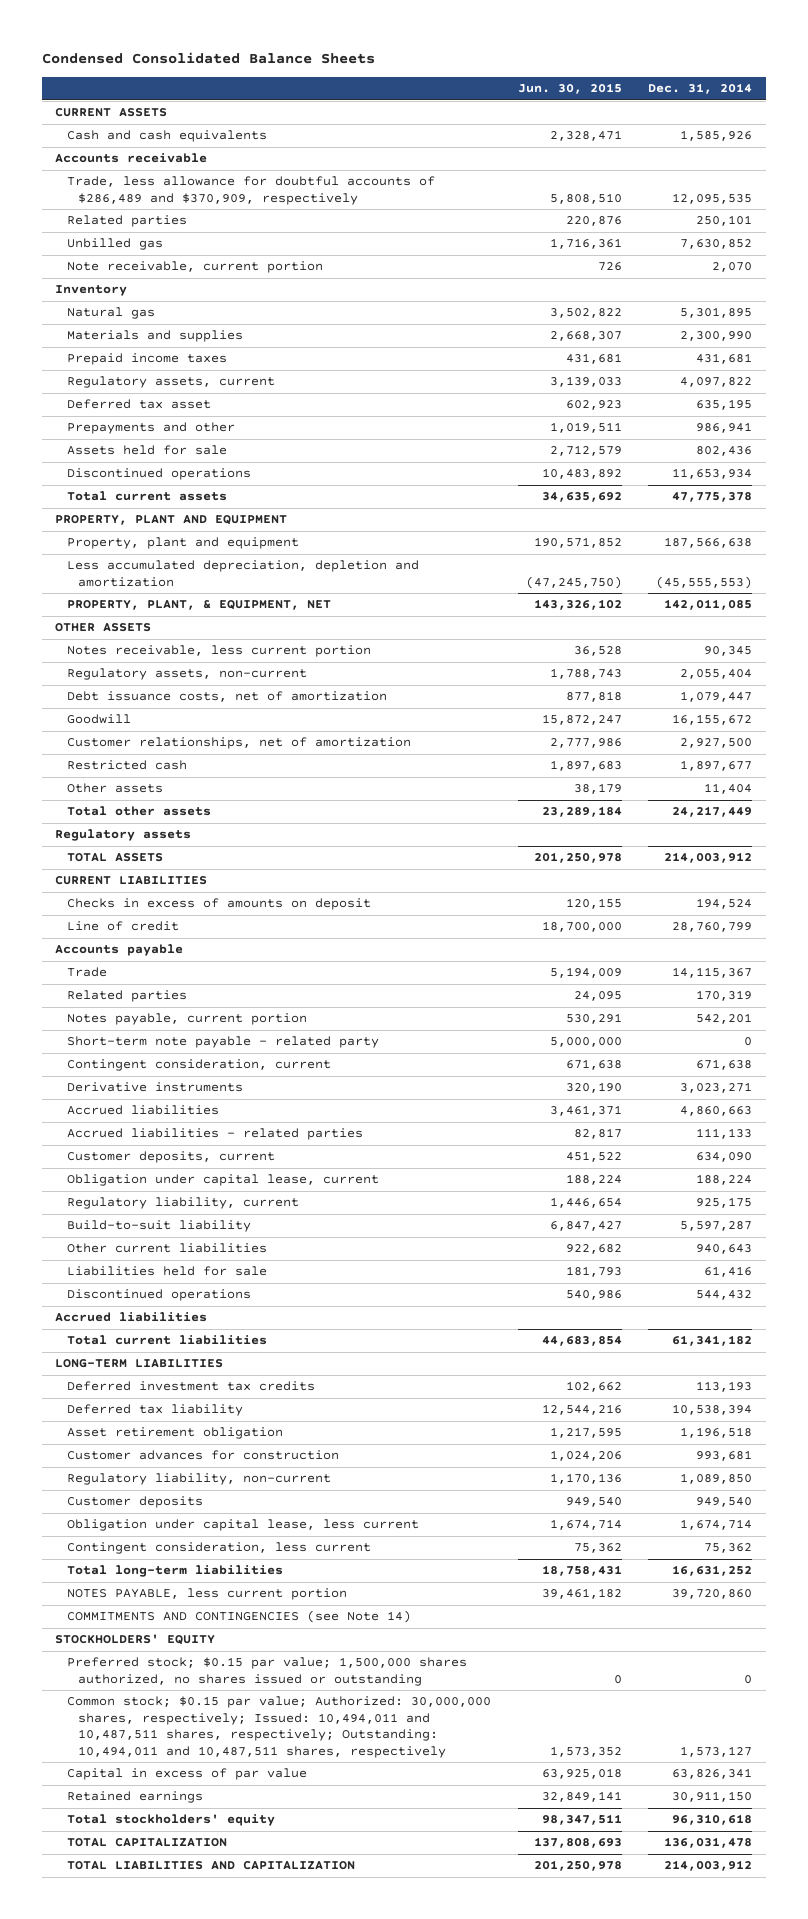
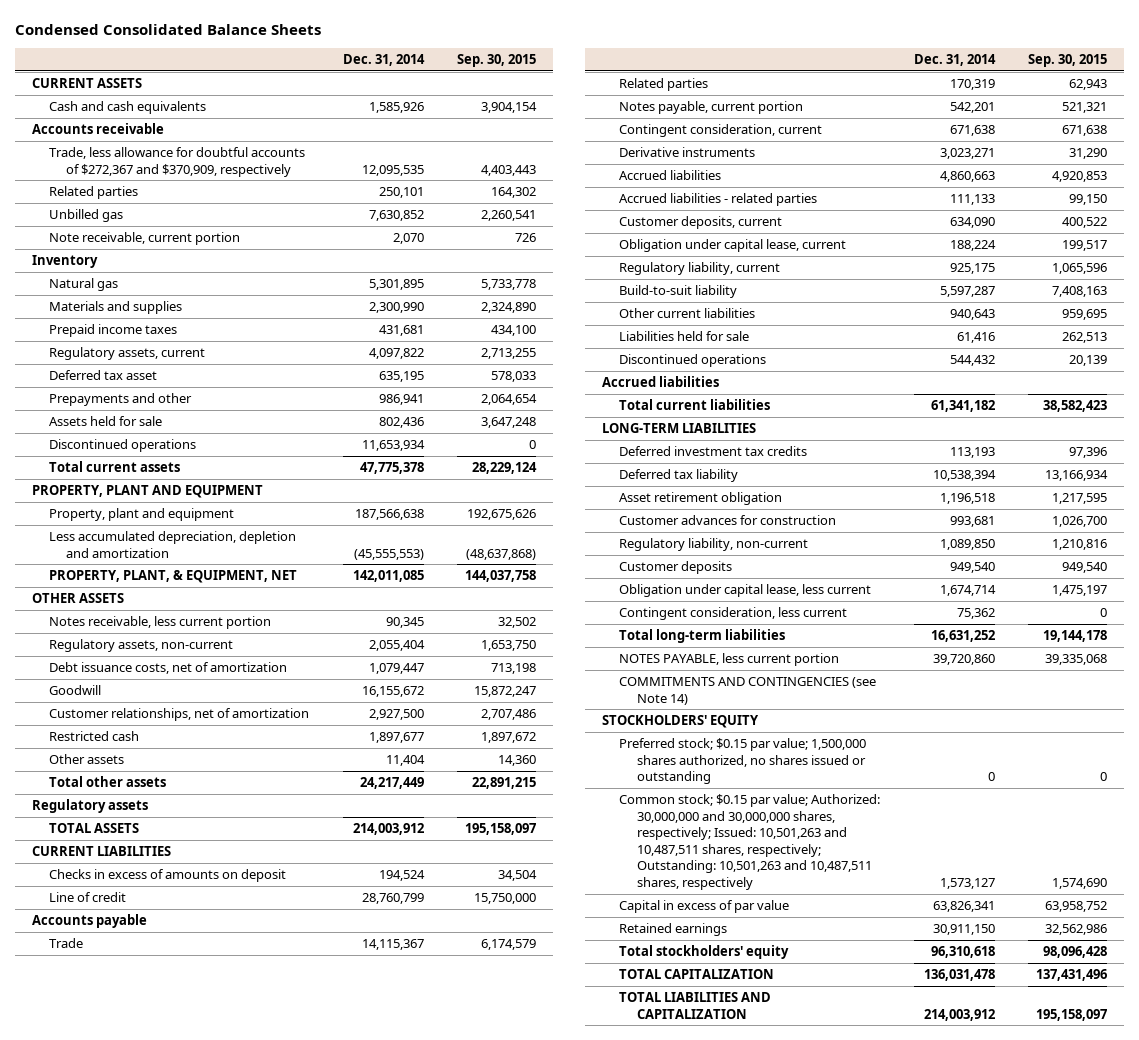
[517,83,622,95] Jun. 30, 2015 -> none
none -> [457,53,537,67] Sep. 30, 2015
[66,176,435,205] Trade, less allowance for doubtful accounts of $286,489 and $370,909, respectively -> [48,147,305,177] Trade, less allowance for doubtful accounts of $272,367 and $370,909, respectively
[66,1036,379,1049] Short-term note payable - related party -> none
[66,1696,491,1758] Common stock; $0.15 par value; Authorized: 30,000,000 shares, respectively; Issued: 10,494,011 and 10,487,511 shares, respectively; Outstanding: 10,494,011 and 10,487,511 shares, respectively -> [619,794,881,891] Common stock; $0.15 par value; Authorized: 30,000,000 and 30,000,000 shares, respectively; Issued: 10,501,263 and 10,487,511 shares, respectively; Outstanding: 10,501,263 and 10,487,511 shares, respectively

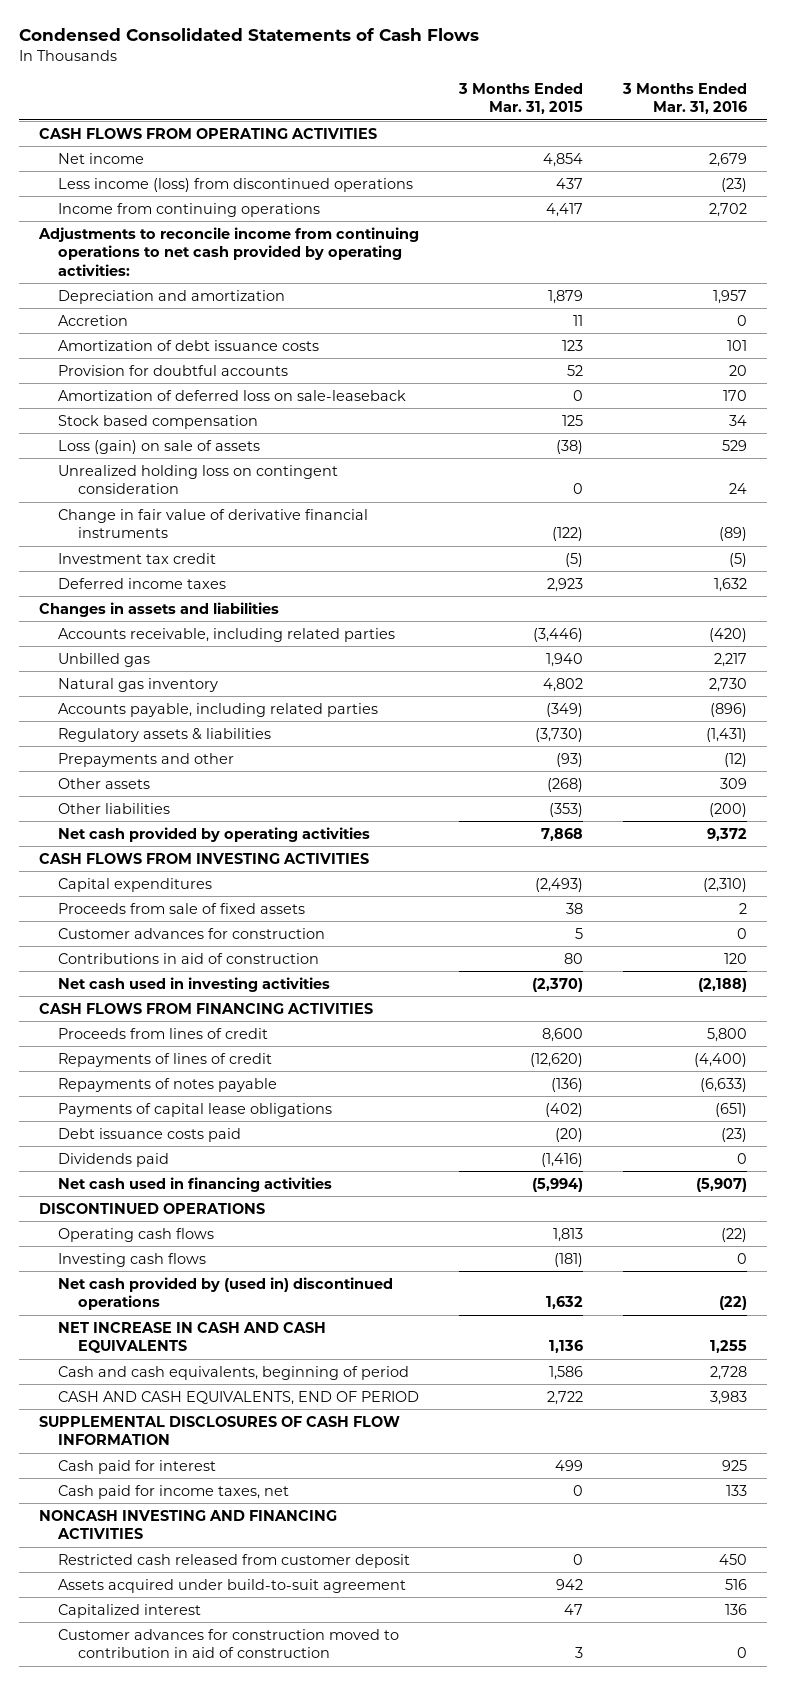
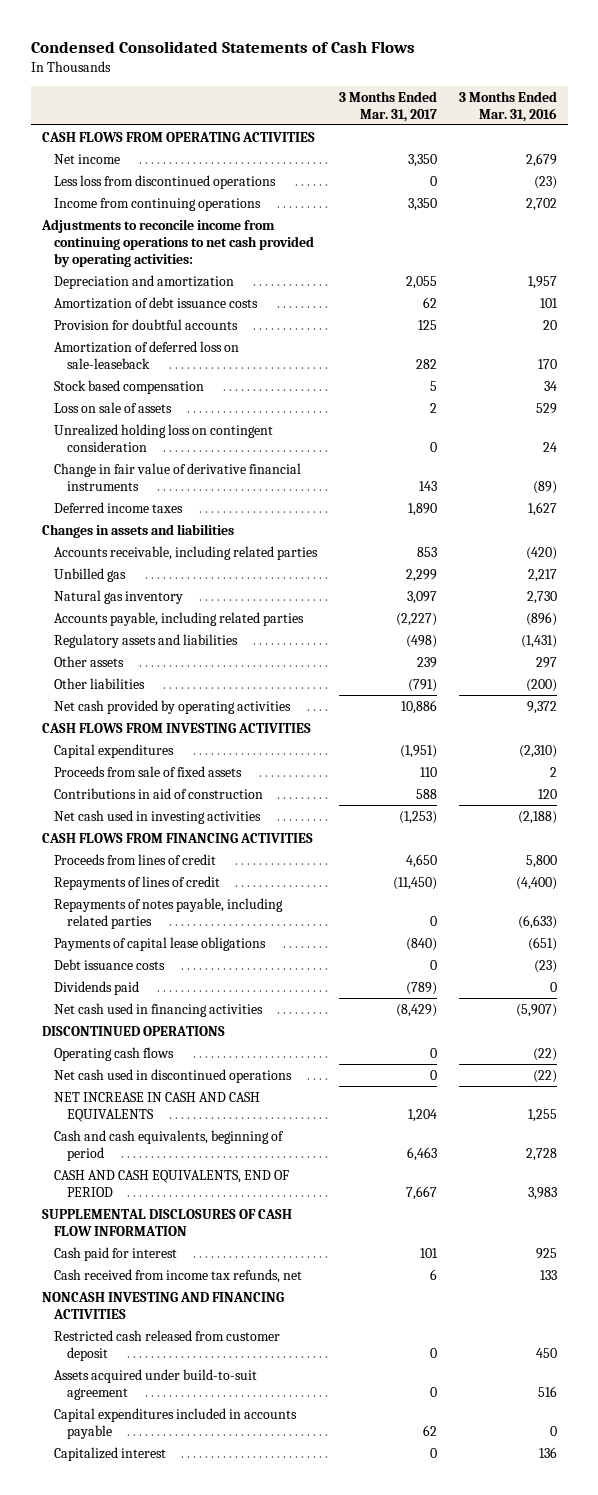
[458,82,584,115] 3 Months Ended Mar. 31, 2015 -> none
none -> [339,90,438,122] 3 Months Ended Mar. 31, 2017
[58,177,414,192] Less income (loss) from discontinued operations -> [54,174,277,189] Less loss from discontinued operations
[58,314,129,326] Accretion -> none
[58,439,261,454] Loss (gain) on sale of assets -> [54,401,173,413] Loss on sale of assets
[58,552,217,564] Investment tax credit -> none
[714,577,748,592] 1,632 -> [527,501,557,516] 1,627
[58,752,235,767] Prepayments and other -> none
[58,727,272,742] Regulatory assets & liabilities -> [54,633,239,648] Regulatory assets and liabilities
[720,777,748,789] 309 -> [535,656,557,668] 297
[58,927,326,939] Customer advances for construction -> none
[58,1077,278,1092] Repayments of notes payable -> [54,897,284,929] Repayments of notes payable, including related parties
[58,1127,242,1142] Debt issuance costs paid -> [54,958,166,970] Debt issuance costs
[58,1252,207,1267] Investing cash flows -> none
[58,1276,394,1311] Net cash provided by (used in) discontinued operations -> [54,1068,293,1083] Net cash used in discontinued operations
[58,1484,290,1499] Cash paid for income taxes, net -> [54,1268,303,1283] Cash received from income tax refunds, net
none -> [54,1407,298,1439] Capital expenditures included in accounts payable
[58,1628,400,1659] Customer advances for construction moved to contribution in aid of construction -> none

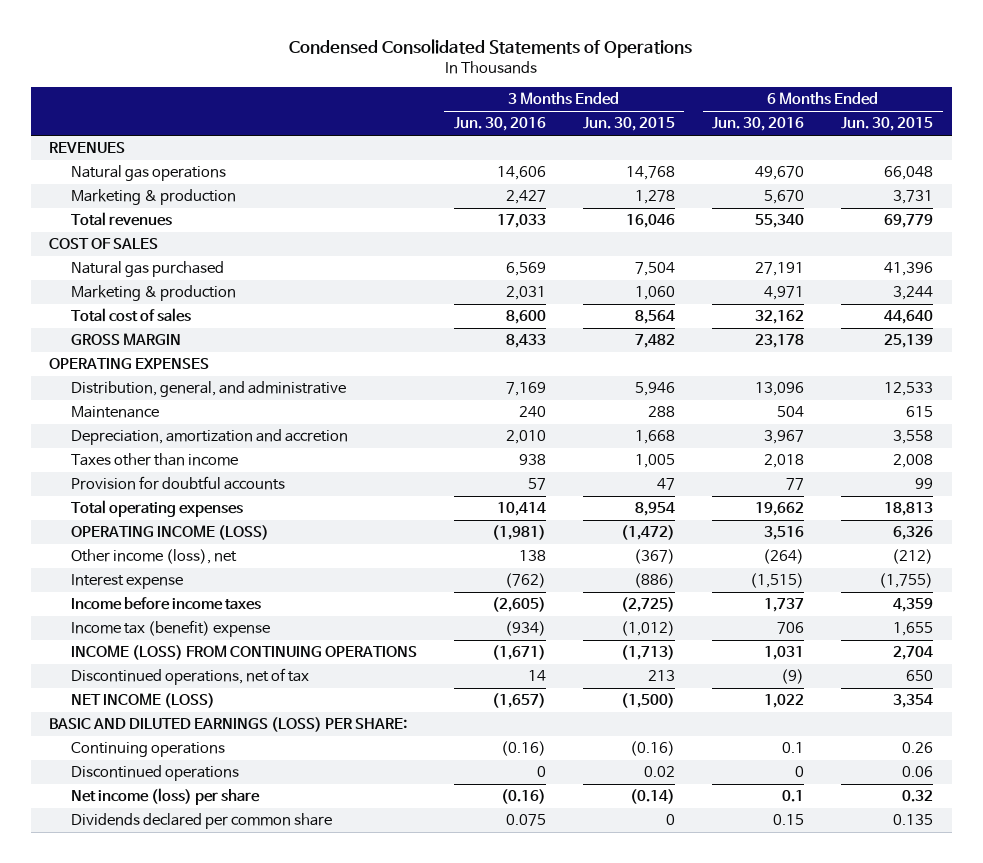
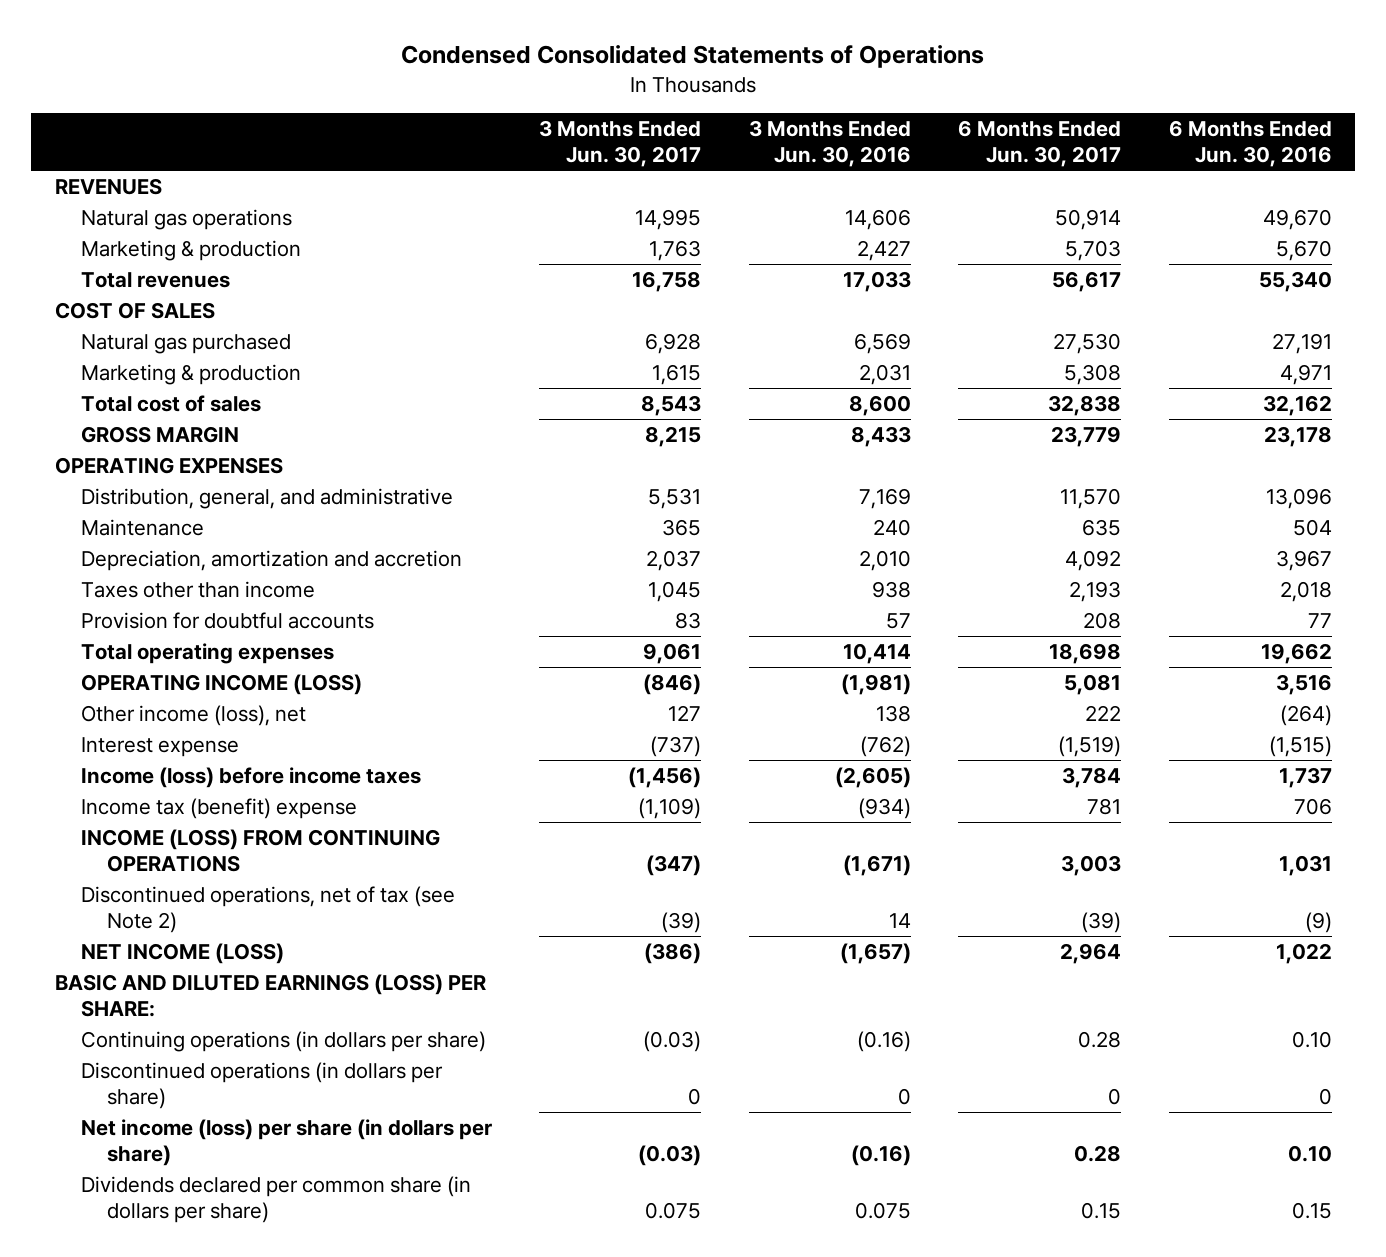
[583,117,676,132] Jun. 30, 2015 -> none
[841,117,934,132] Jun. 30, 2015 -> none
none -> [539,119,702,167] 3 Months Ended Jun. 30, 2017
none -> [958,119,1122,167] 6 Months Ended Jun. 30, 2017
[70,597,261,611] Income before income taxes -> [80,767,421,789] Income (loss) before income taxes
[70,668,309,686] Discontinued operations, net of tax -> [80,886,455,934] Discontinued operations, net of tax (see Note 2)
[70,742,225,758] Continuing operations -> [80,1031,486,1053] Continuing operations (in dollars per share)
[782,742,805,754] 0.1 -> [1291,1031,1332,1049] 0.10
[70,765,239,782] Discontinued operations -> [80,1062,443,1110] Discontinued operations (in dollars per share)
[70,788,260,806] Net income (loss) per share -> [80,1119,492,1167] Net income (loss) per share (in dollars per share)
[782,790,805,803] 0.1 -> [1287,1145,1332,1163] 0.10
[70,813,332,830] Dividends declared per common share -> [80,1176,471,1224] Dividends declared per common share (in dollars per share)

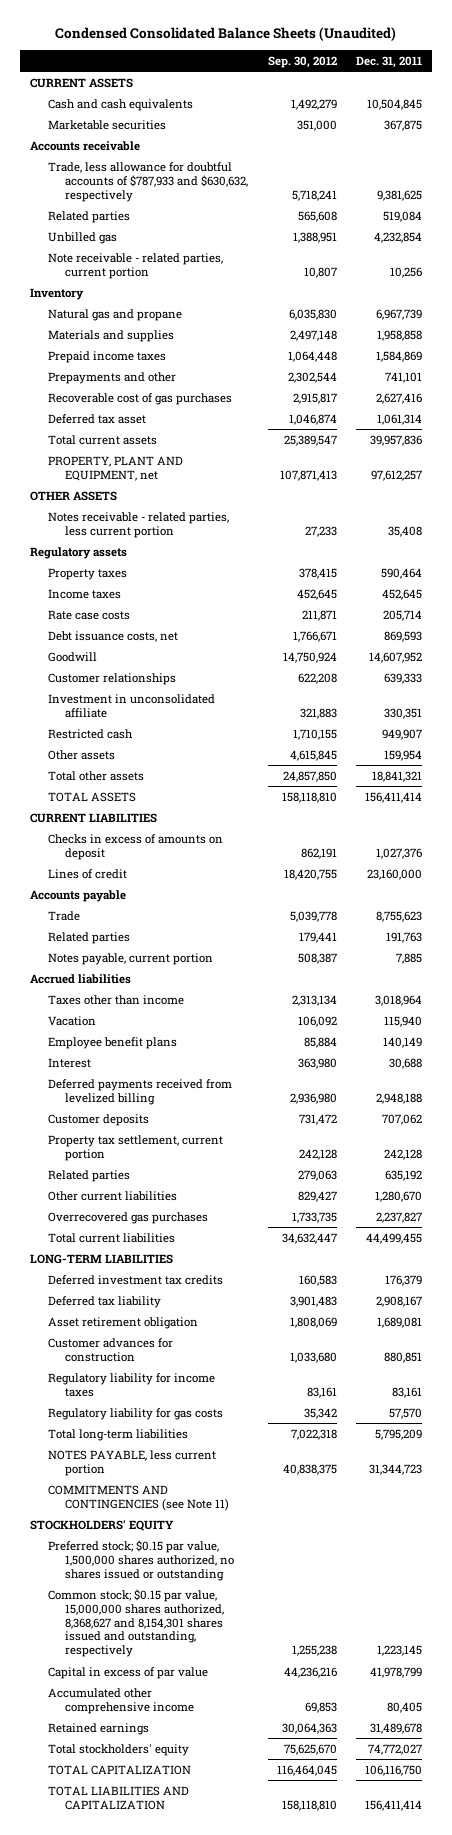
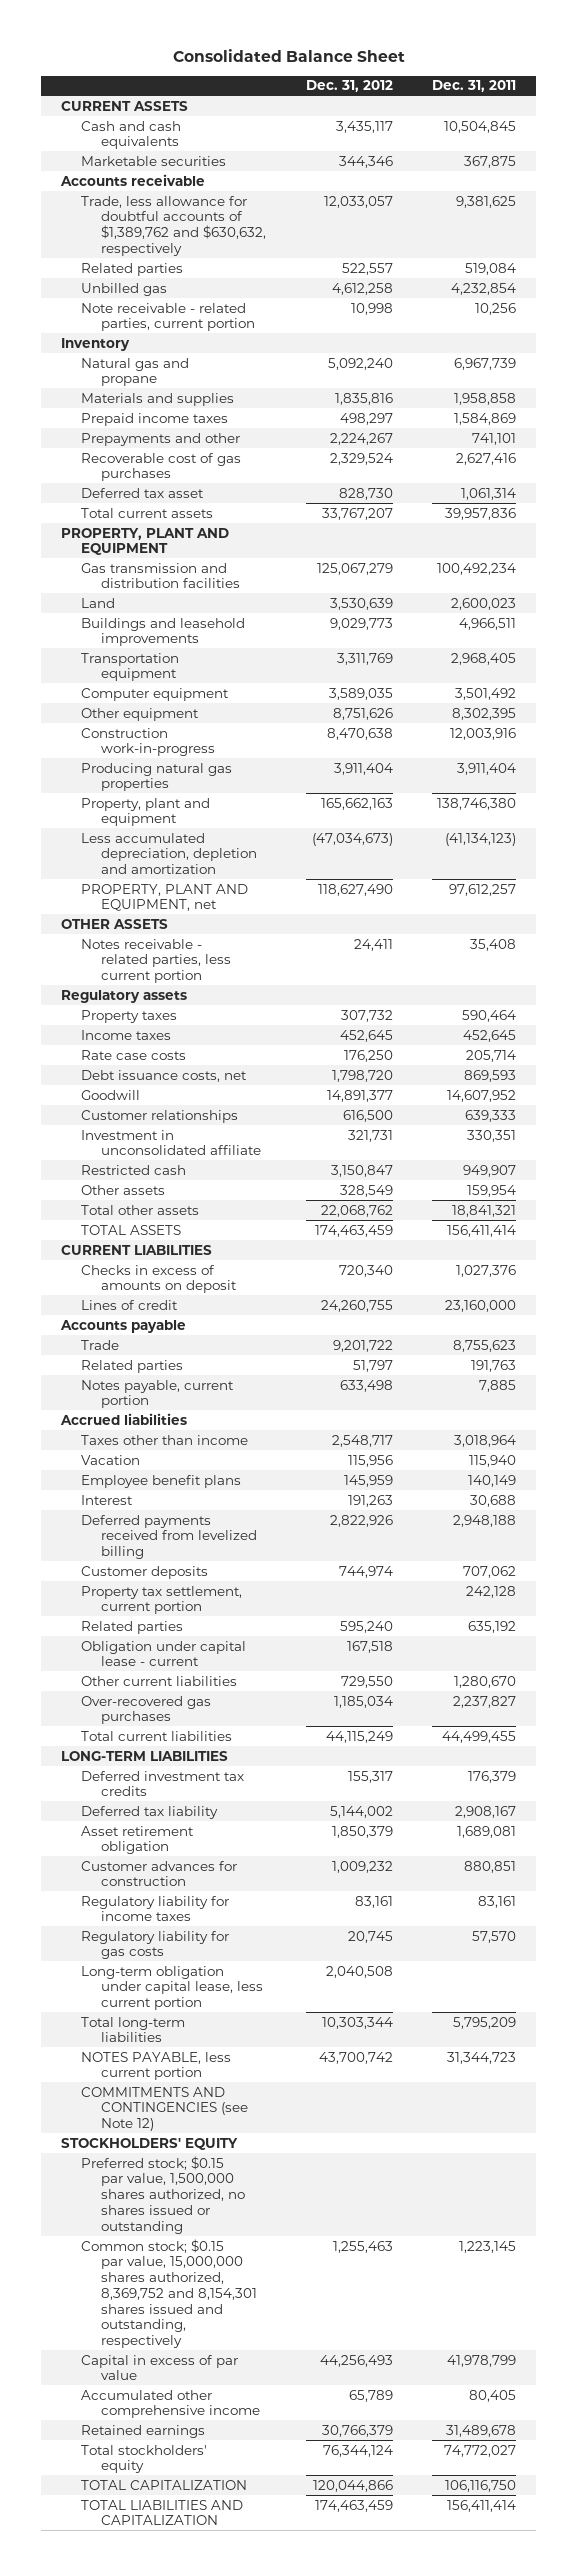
[55,27,397,42] Condensed Consolidated Balance Sheets (Unaudited) -> [172,49,405,63] Consolidated Balance Sheet
[267,55,337,68] Sep. 30, 2012 -> none
none -> [305,80,393,93] Dec. 31, 2012
[47,161,249,202] Trade, less allowance for doubtful accounts of $787,933 and $630,632, respectively -> [81,195,267,256] Trade, less allowance for doubtful accounts of $1,389,762 and $630,632, respectively
none -> [61,527,230,556] PROPERTY, PLANT AND EQUIPMENT
none -> [81,562,241,589] Gas transmission and distribution facilities
none -> [81,597,116,608] Land
none -> [81,617,246,647] Buildings and leasehold improvements
none -> [81,652,180,682] Transportation equipment
none -> [81,687,230,701] Computer equipment
none -> [81,707,200,721] Other equipment
none -> [81,727,216,757] Construction work-in-progress
none -> [81,762,233,792] Producing natural gas properties
none -> [81,797,211,827] Property, plant and equipment
none -> [81,832,258,875] Less accumulated depreciation, depletion and amortization
none -> [81,1640,247,1667] Obligation under capital lease - current
[47,1211,208,1224] Overrecovered gas purchases -> [81,1695,212,1725] Over-recovered gas purchases
none -> [81,1965,264,2011] Long-term obligation under capital lease, less current portion
[47,1484,230,1511] COMMITMENTS AND CONTINGENCIES (see Note 11) -> [81,2086,249,2132] COMMITMENTS AND CONTINGENCIES (see Note 12)
[47,1588,225,1658] Common stock; $0.15 par value, 15,000,000 shares authorized, 8,368,627 and 8,154,301 shares issued and outstanding, respectively -> [81,2238,258,2349] Common stock; $0.15 par value, 15,000,000 shares authorized, 8,369,752 and 8,154,301 shares issued and outstanding, respectively

